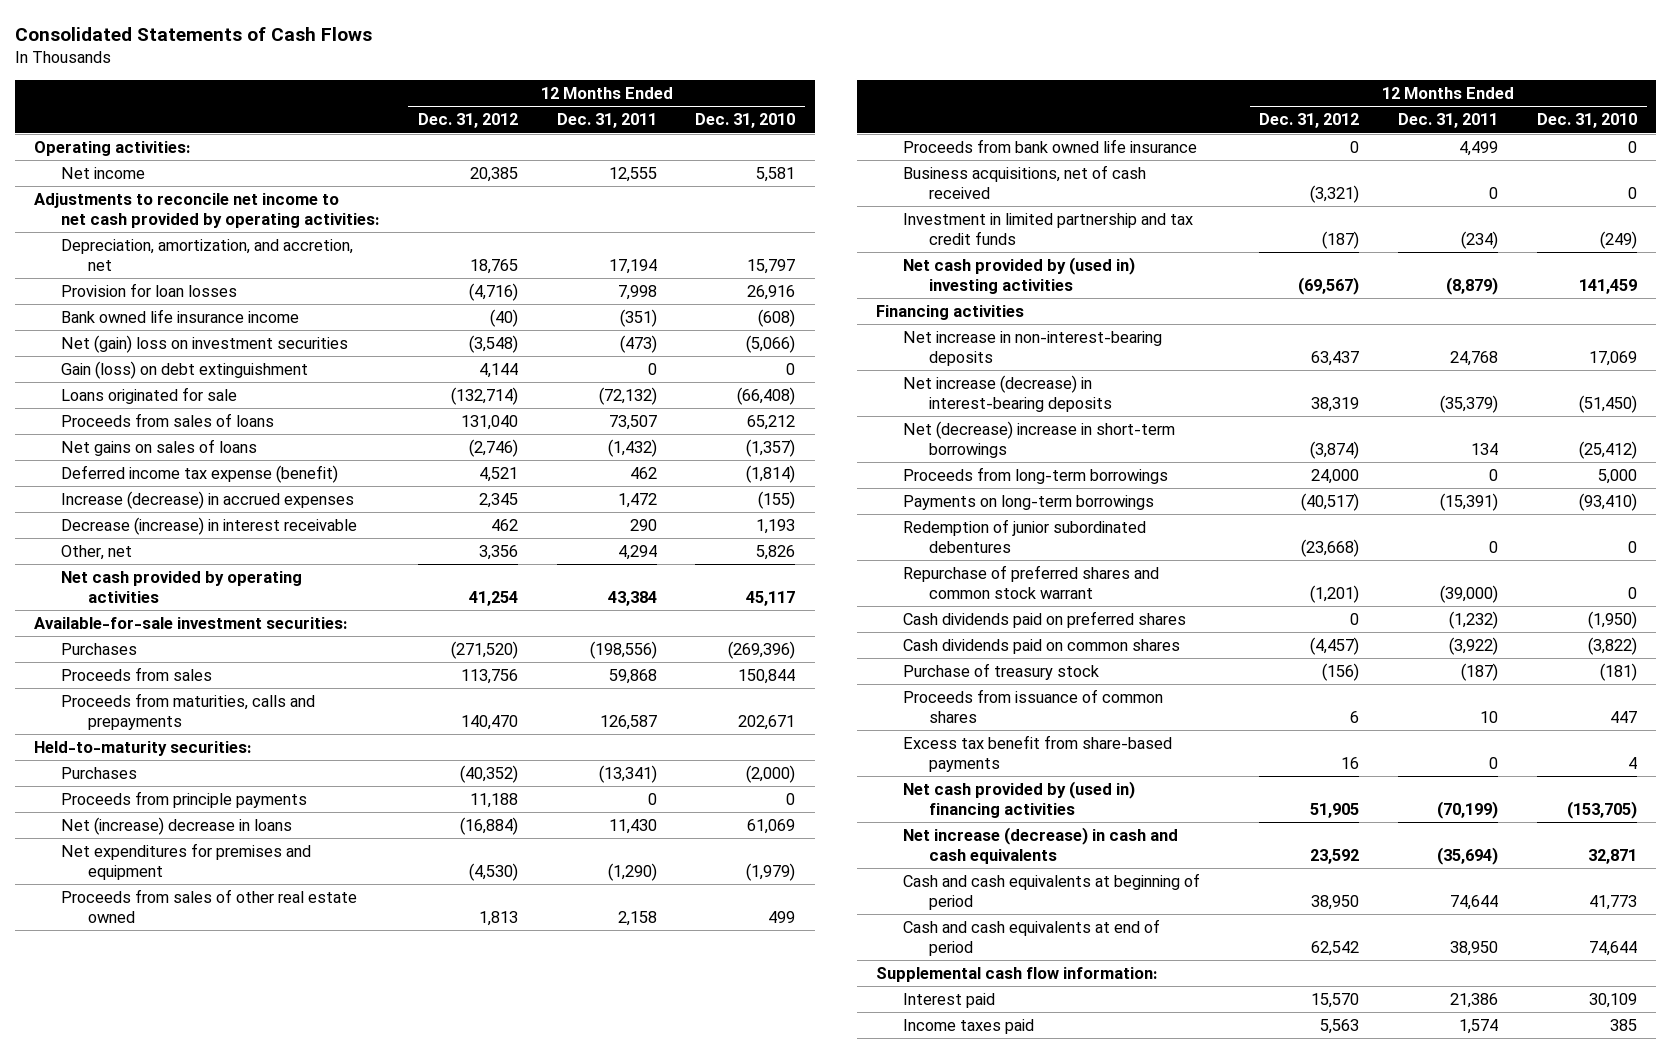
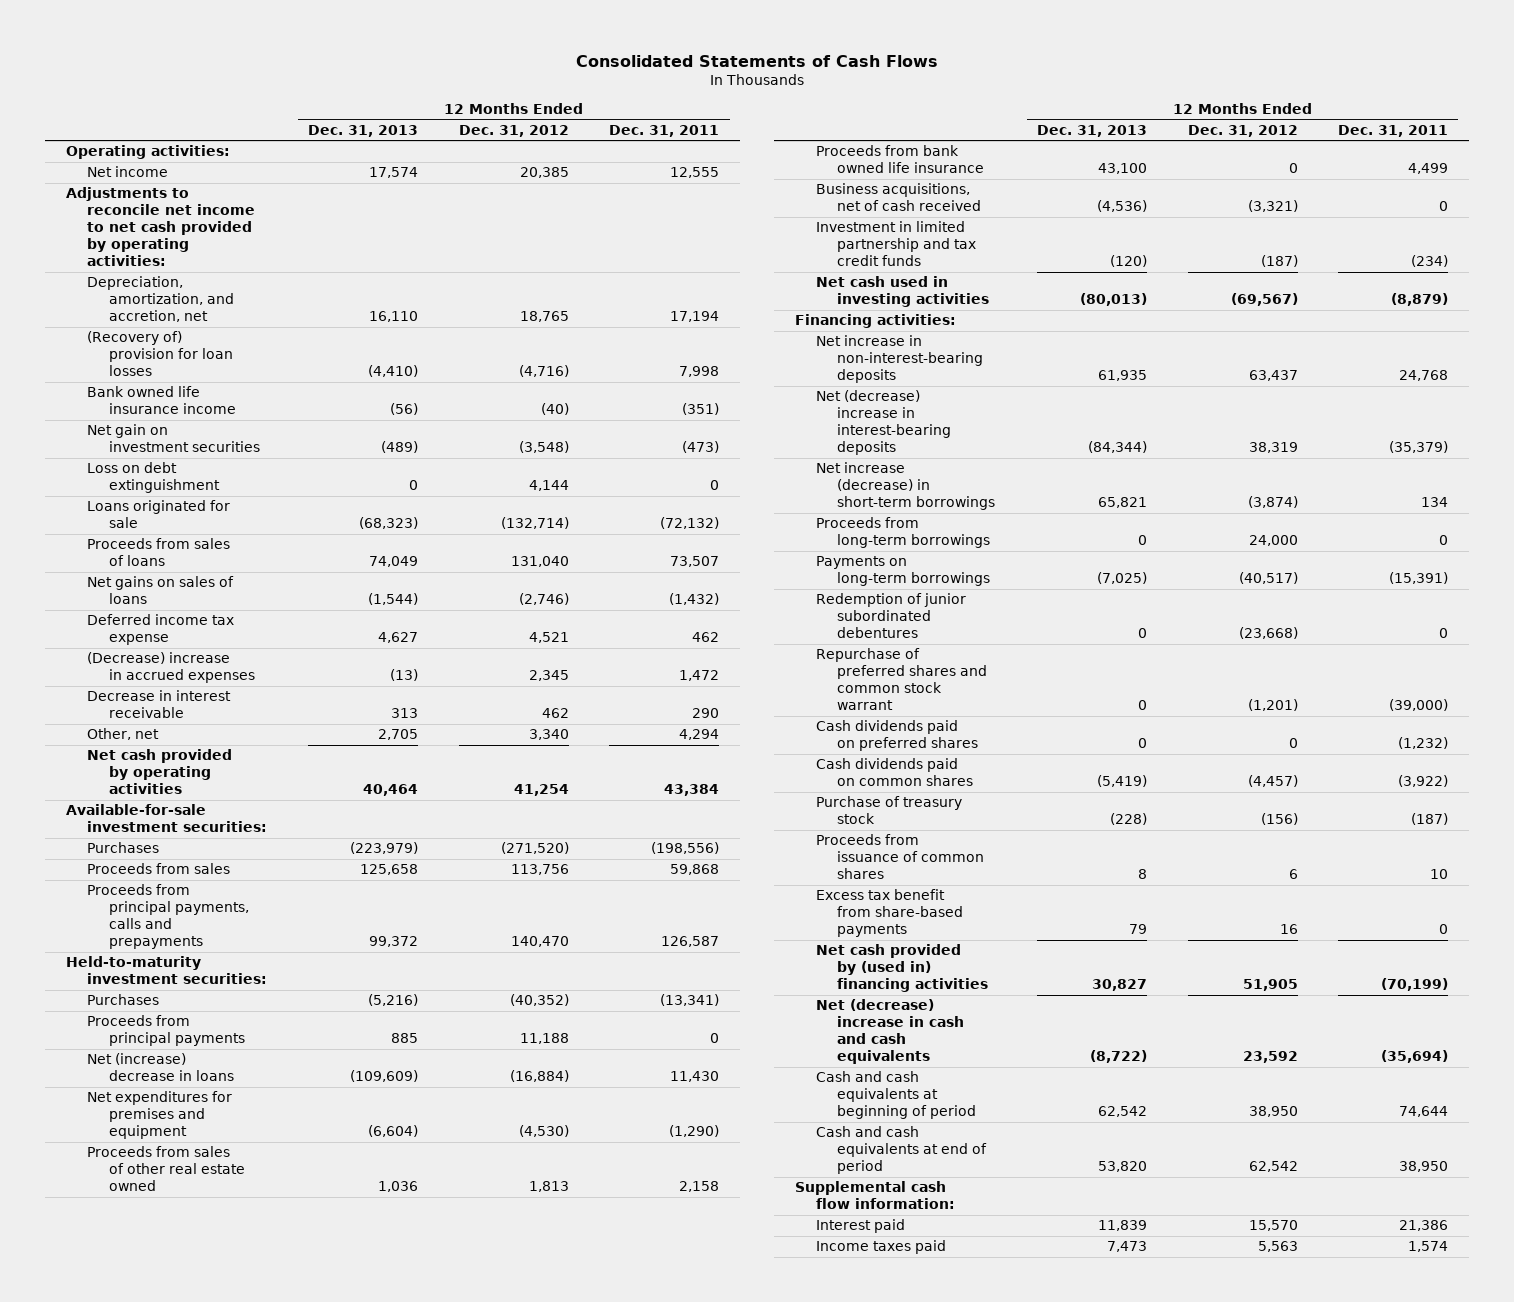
[695,113,796,129] Dec. 31, 2010 -> none
none -> [307,124,418,137] Dec. 31, 2013
[61,283,238,298] Provision for loan losses -> [87,331,233,377] (Recovery of) provision for loan losses
[61,335,349,354] Net (gain) loss on investment securities -> [87,424,260,453] Net gain on investment securities
[61,361,309,380] Gain (loss) on debt extinguishment -> [87,462,220,494] Loss on debt extinguishment
[61,465,339,484] Deferred income tax expense (benefit) -> [87,614,235,646] Deferred income tax expense
[61,491,355,510] Increase (decrease) in accrued expenses -> [87,652,255,684] (Decrease) increase in accrued expenses
[61,517,358,536] Decrease (increase) in interest receivable -> [87,690,232,719] Decrease in interest receivable
[478,545,518,561] 3,356 -> [528,729,569,741] 3,340
[61,693,316,731] Proceeds from maturities, calls and prepayments -> [87,884,249,950] Proceeds from principal payments, calls and prepayments
[34,741,252,757] Held-to-maturity securities: -> [65,956,268,985] Held-to-maturity investment securities:
[61,791,308,809] Proceeds from principle payments -> [87,1015,245,1047] Proceeds from principal payments
[902,257,1135,295] Net cash provided by (used in) investing activities -> [816,276,990,308] Net cash used in investing activities
[875,305,1024,321] Financing activities -> [794,314,956,329] Financing activities:
[902,375,1113,413] Net increase (decrease) in interest-bearing deposits -> [816,390,952,456] Net (decrease) increase in interest-bearing deposits
[902,421,1175,459] Net (decrease) increase in short-term borrowings -> [816,462,996,511] Net increase (decrease) in short-term borrowings
[902,827,1178,865] Net increase (decrease) in cash and cash equivalents -> [816,999,965,1065] Net (decrease) increase in cash and cash equivalents

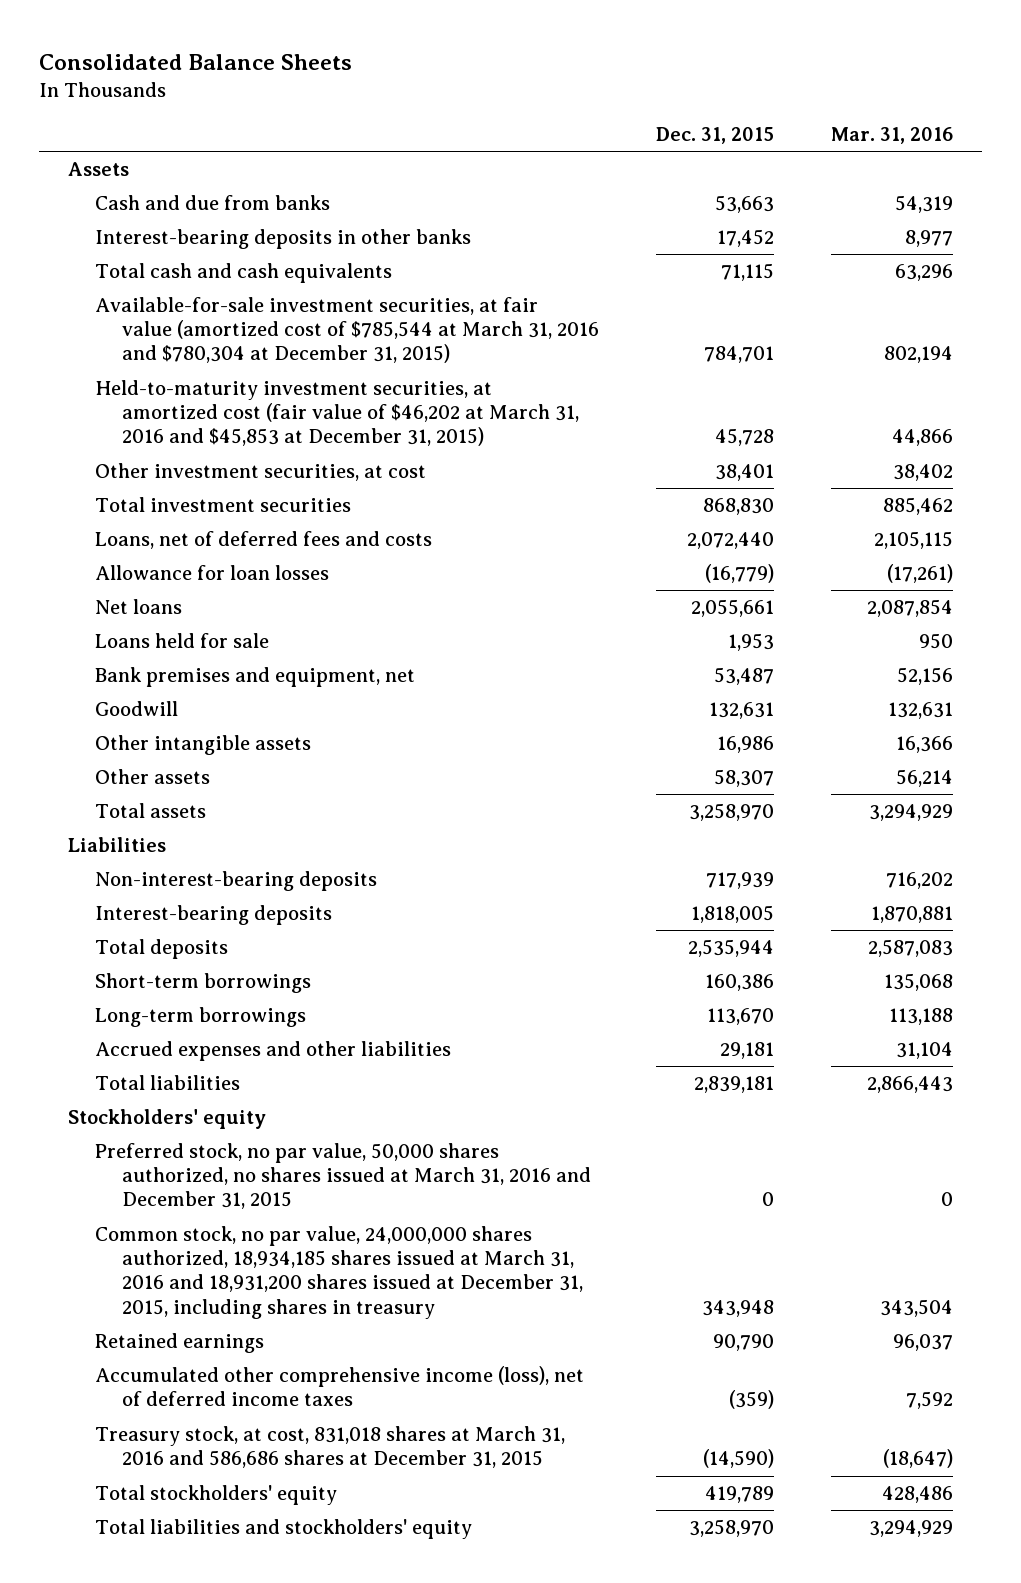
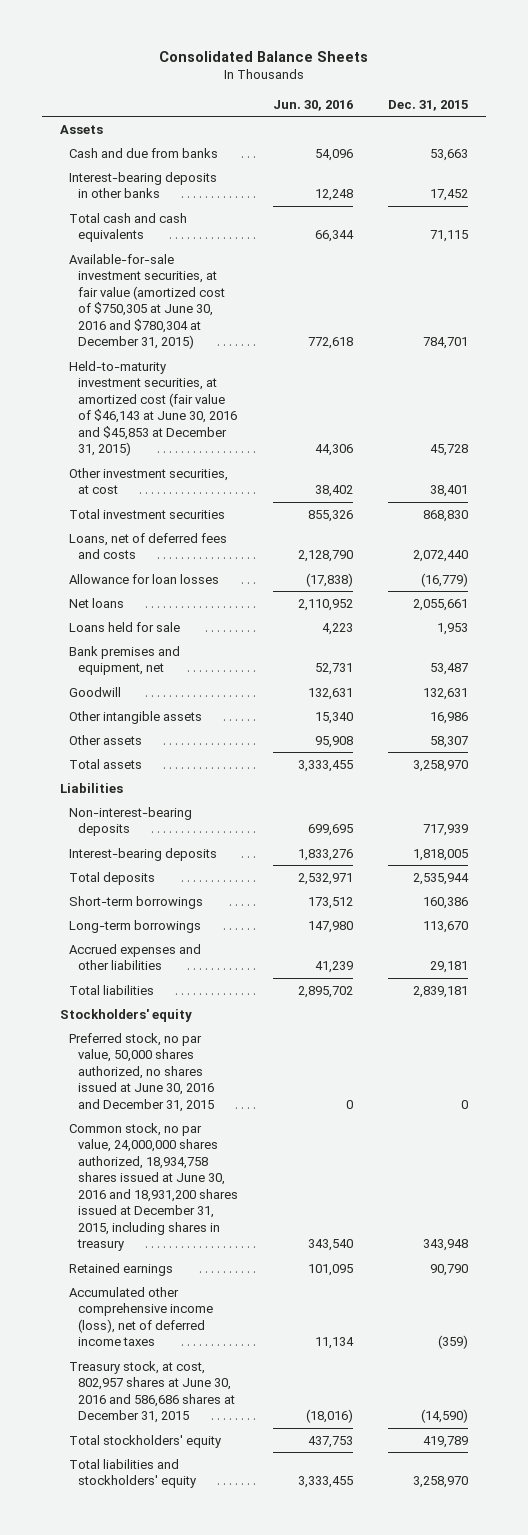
[831,126,954,144] Mar. 31, 2016 -> none
none -> [273,99,354,111] Jun. 30, 2016
[95,297,600,364] Available-for-sale investment securities, at fair value (amortized cost of $785,544 at March 31, 2016 and $780,304 at December 31, 2015) -> [68,253,226,350] Available-for-sale investment securities, at fair value (amortized cost of $750,305 at June 30, 2016 and $780,304 at December 31, 2015)
[95,380,580,447] Held-to-maturity investment securities, at amortized cost (fair value of $46,202 at March 31, 2016 and $45,853 at December 31, 2015) -> [68,360,238,457] Held-to-maturity investment securities, at amortized cost (fair value of $46,143 at June 30, 2016 and $45,853 at December 31, 2015)
[95,1143,592,1210] Preferred stock, no par value, 50,000 shares authorized, no shares issued at March 31, 2016 and December 31, 2015 -> [68,1032,215,1112] Preferred stock, no par value, 50,000 shares authorized, no shares issued at June 30, 2016 and December 31, 2015
[95,1226,584,1319] Common stock, no par value, 24,000,000 shares authorized, 18,934,185 shares issued at March 31, 2016 and 18,931,200 shares issued at December 31, 2015, including shares in treasury -> [68,1122,239,1252] Common stock, no par value, 24,000,000 shares authorized, 18,934,758 shares issued at June 30, 2016 and 18,931,200 shares issued at December 31, 2015, including shares in treasury
[95,1426,566,1469] Treasury stock, at cost, 831,018 shares at March 31, 2016 and 586,686 shares at December 31, 2015 -> [68,1360,236,1424] Treasury stock, at cost, 802,957 shares at June 30, 2016 and 586,686 shares at December 31, 2015

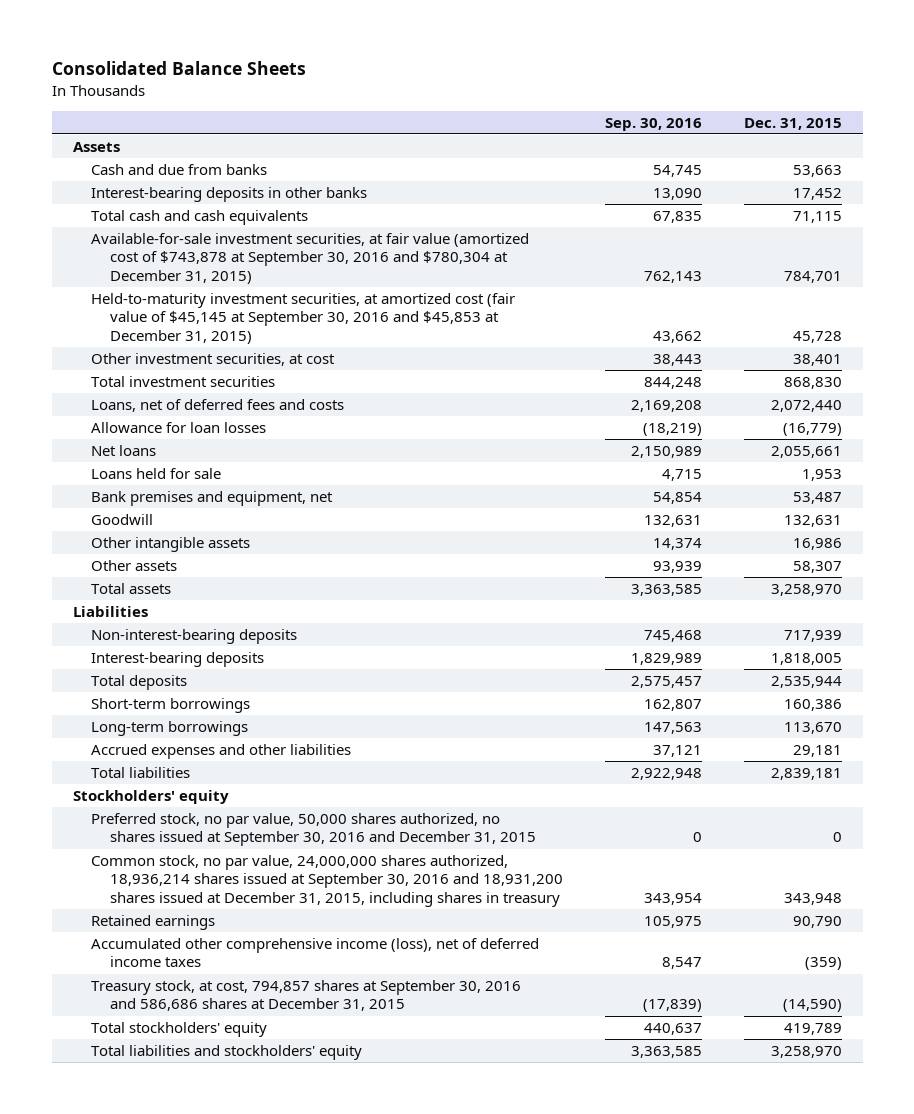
[273,99,354,111] Jun. 30, 2016 -> none
none -> [604,117,702,131] Sep. 30, 2016
[68,253,226,350] Available-for-sale investment securities, at fair value (amortized cost of $750,305 at June 30, 2016 and $780,304 at December 31, 2015) -> [91,232,530,285] Available-for-sale investment securities, at fair value (amortized cost of $743,878 at September 30, 2016 and $780,304 at December 31, 2015)
[68,360,238,457] Held-to-maturity investment securities, at amortized cost (fair value of $46,143 at June 30, 2016 and $45,853 at December 31, 2015) -> [91,292,516,345] Held-to-maturity investment securities, at amortized cost (fair value of $45,145 at September 30, 2016 and $45,853 at December 31, 2015)
[68,1032,215,1112] Preferred stock, no par value, 50,000 shares authorized, no shares issued at June 30, 2016 and December 31, 2015 -> [91,812,536,847] Preferred stock, no par value, 50,000 shares authorized, no shares issued at September 30, 2016 and December 31, 2015
[68,1122,239,1252] Common stock, no par value, 24,000,000 shares authorized, 18,934,758 shares issued at June 30, 2016 and 18,931,200 shares issued at December 31, 2015, including shares in treasury -> [91,854,563,908] Common stock, no par value, 24,000,000 shares authorized, 18,936,214 shares issued at September 30, 2016 and 18,931,200 shares issued at December 31, 2015, including shares in treasury
[68,1360,236,1424] Treasury stock, at cost, 802,957 shares at June 30, 2016 and 586,686 shares at December 31, 2015 -> [91,979,522,1012] Treasury stock, at cost, 794,857 shares at September 30, 2016 and 586,686 shares at December 31, 2015

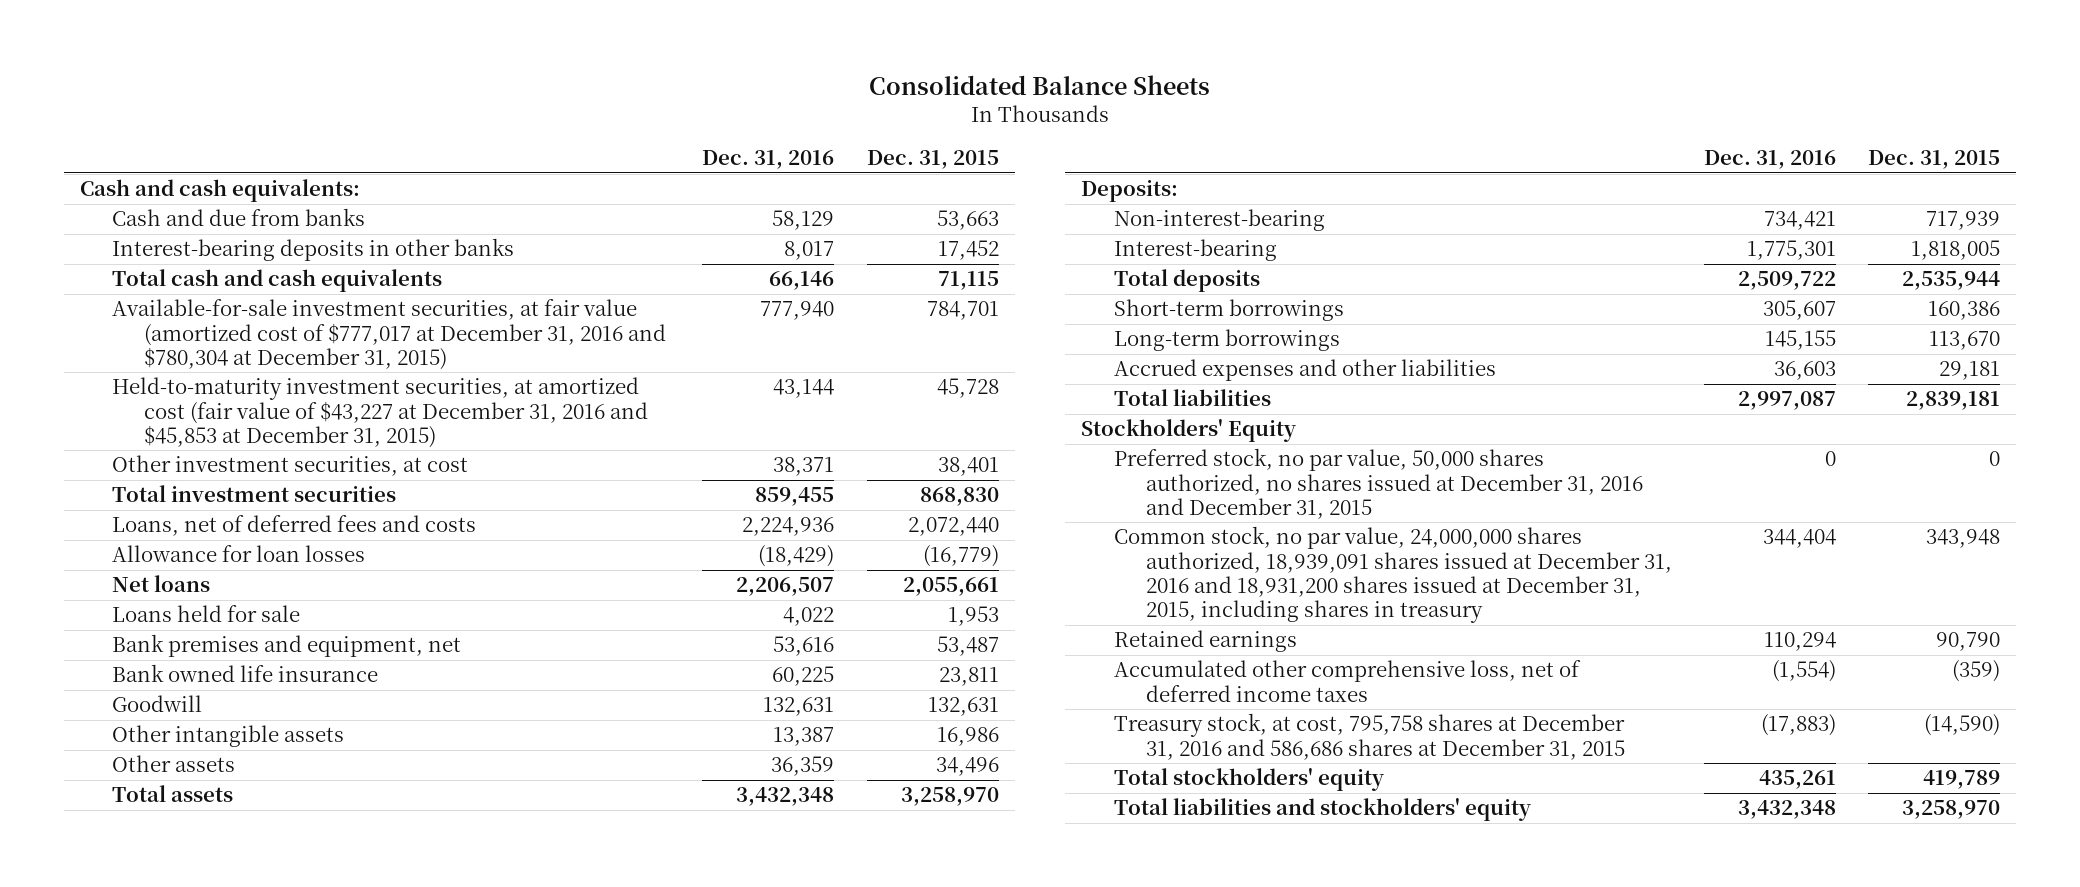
[604,117,702,131] Sep. 30, 2016 -> none
none -> [702,150,835,170] Dec. 31, 2016
[72,141,120,152] Assets -> none
none -> [79,179,360,203] Cash and cash equivalents:
[91,232,530,285] Available-for-sale investment securities, at fair value (amortized cost of $743,878 at September 30, 2016 and $780,304 at December 31, 2015) -> [112,299,667,370] Available-for-sale investment securities, at fair value (amortized cost of $777,017 at December 31, 2016 and $780,304 at December 31, 2015)
[91,292,516,345] Held-to-maturity investment securities, at amortized cost (fair value of $45,145 at September 30, 2016 and $45,853 at December 31, 2015) -> [112,377,649,448] Held-to-maturity investment securities, at amortized cost (fair value of $43,227 at December 31, 2016 and $45,853 at December 31, 2015)
none -> [112,664,379,683] Bank owned life insurance
[792,560,842,573] 58,307 -> [935,757,999,777] 34,496
[72,605,148,617] Liabilities -> none
none -> [1081,180,1179,203] Deposits:
[91,628,298,644] Non-interest-bearing deposits -> [1113,209,1325,232] Non-interest-bearing
[91,651,265,667] Interest-bearing deposits -> [1113,239,1277,262] Interest-bearing
[72,789,229,804] Stockholders' equity -> [1081,419,1297,443] Stockholders' Equity
[91,812,536,847] Preferred stock, no par value, 50,000 shares authorized, no shares issued at September 30, 2016 and December 31, 2015 -> [1113,448,1644,519] Preferred stock, no par value, 50,000 shares authorized, no shares issued at December 31, 2016 and December 31, 2015
[91,854,563,908] Common stock, no par value, 24,000,000 shares authorized, 18,936,214 shares issued at September 30, 2016 and 18,931,200 shares issued at December 31, 2015, including shares in treasury -> [1113,526,1673,624] Common stock, no par value, 24,000,000 shares authorized, 18,939,091 shares issued at December 31, 2016 and 18,931,200 shares issued at December 31, 2015, including shares in treasury
[91,937,540,968] Accumulated other comprehensive income (loss), net of deferred income taxes -> [1113,660,1581,702] Accumulated other comprehensive loss, net of deferred income taxes
[91,979,522,1012] Treasury stock, at cost, 794,857 shares at September 30, 2016 and 586,686 shares at December 31, 2015 -> [1113,713,1626,760] Treasury stock, at cost, 795,758 shares at December 31, 2016 and 586,686 shares at December 31, 2015

